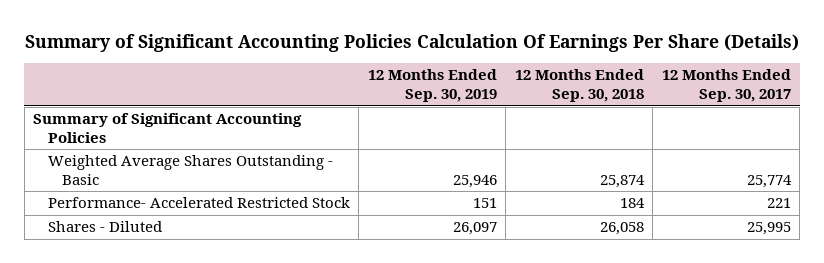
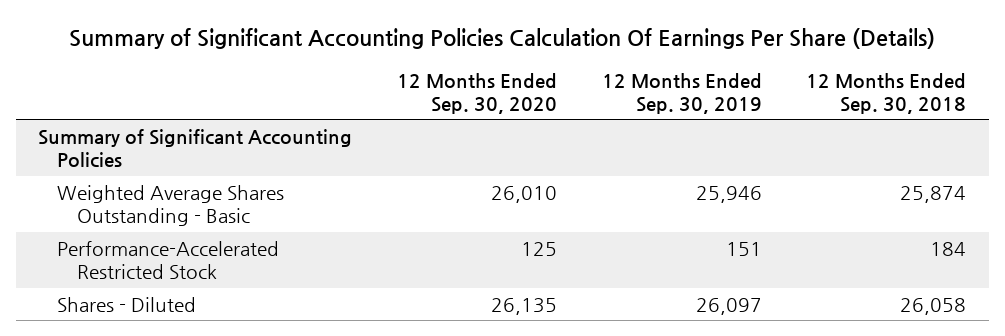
[661,69,791,103] 12 Months Ended Sep. 30, 2017 -> none
none -> [396,72,557,114] 12 Months Ended Sep. 30, 2020
[47,197,350,209] Performance- Accelerated Restricted Stock -> [57,240,280,280] Performance-Accelerated Restricted Stock

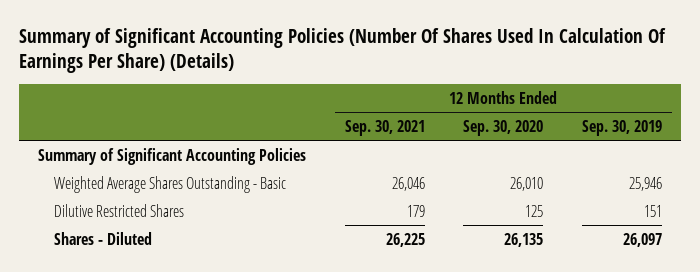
[69,28,936,50] Summary of Significant Accounting Policies Calculation Of Earnings Per Share (Details) -> [18,28,666,74] Summary of Significant Accounting Policies (Number Of Shares Used In Calculation Of Earnings Per Share) (Details)
[806,72,967,114] 12 Months Ended Sep. 30, 2018 -> none
none -> [344,119,425,136] Sep. 30, 2021
[57,240,280,280] Performance-Accelerated Restricted Stock -> [54,203,185,217] Dilutive Restricted Shares

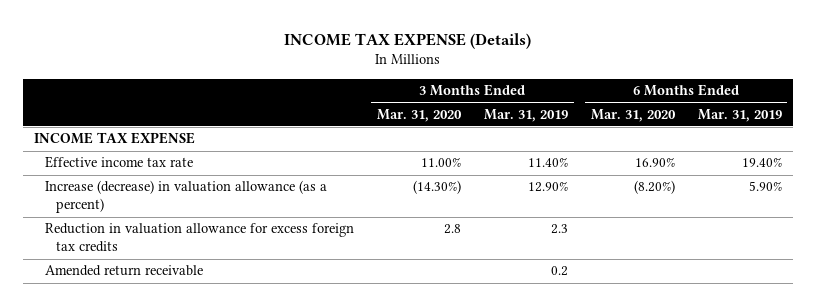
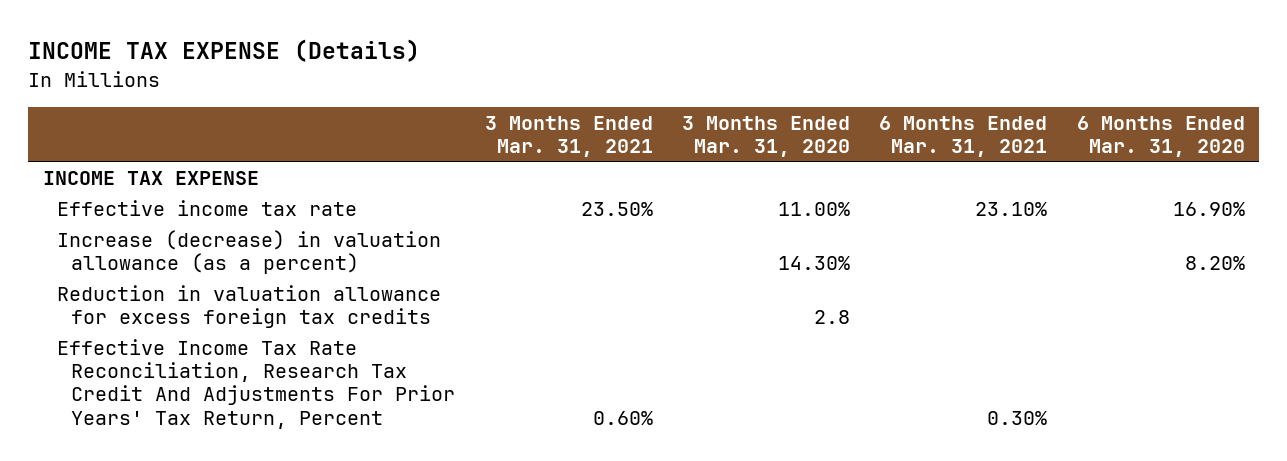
[483,108,568,122] Mar. 31, 2019 -> none
[697,108,782,122] Mar. 31, 2019 -> none
none -> [484,115,653,157] 3 Months Ended Mar. 31, 2021
none -> [879,115,1048,157] 6 Months Ended Mar. 31, 2021
[413,180,462,195] (14.30%) -> [778,256,851,271] 14.30%
[633,180,675,195] (8.20%) -> [1184,256,1245,271] 8.20%
[45,265,204,277] Amended return receivable -> none
none -> [57,338,456,429] Effective Income Tax Rate Reconciliation, Research Tax Credit And Adjustments For Prior Years' Tax Return, Percent

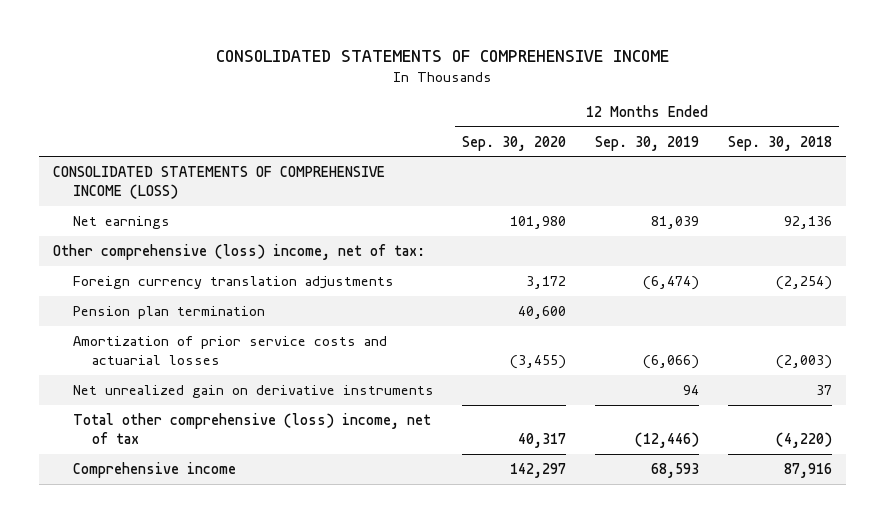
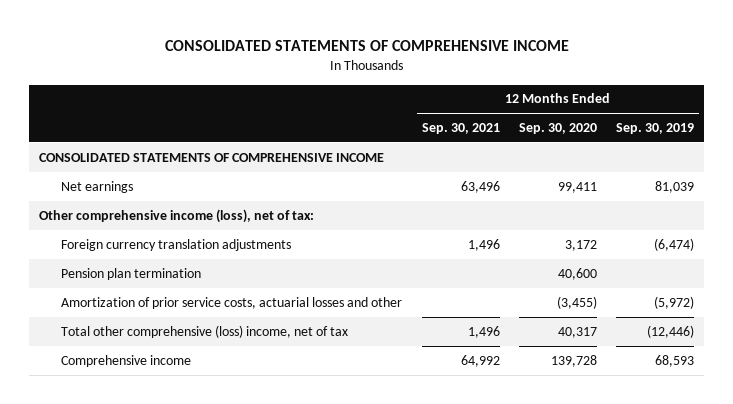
[727,135,832,151] Sep. 30, 2018 -> none
none -> [421,123,500,135] Sep. 30, 2021
[53,166,386,199] CONSOLIDATED STATEMENTS OF COMPREHENSIVE INCOME (LOSS) -> [39,152,385,162] CONSOLIDATED STATEMENTS OF COMPREHENSIVE INCOME
[510,216,567,230] 101,980 -> [557,181,597,193] 99,411
[53,244,426,261] Other comprehensive (loss) income, net of tax: -> [39,208,315,223] Other comprehensive income (loss), net of tax:
[72,385,434,399] Net unrealized gain on derivative instruments -> none
[72,336,387,365] Amortization of prior service costs and actuarial losses -> [61,296,403,309] Amortization of prior service costs, actuarial losses and other
[642,354,699,369] (6,066) -> [654,295,695,309] (5,972)
[510,463,567,479] 142,297 -> [550,354,597,367] 139,728

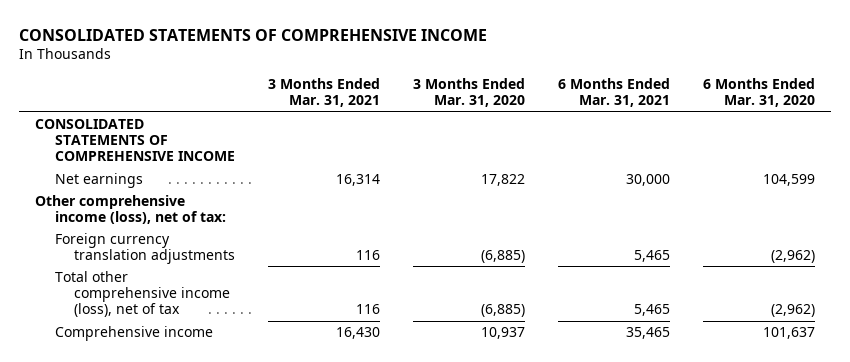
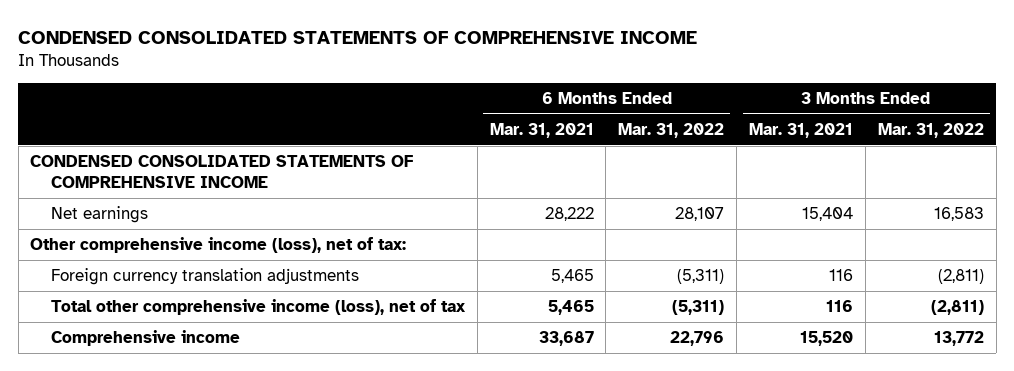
[18,28,487,41] CONSOLIDATED STATEMENTS OF COMPREHENSIVE INCOME -> [18,30,698,44] CONDENSED CONSOLIDATED STATEMENTS OF COMPREHENSIVE INCOME
[413,78,526,108] 3 Months Ended Mar. 31, 2020 -> none
[703,78,816,108] 6 Months Ended Mar. 31, 2020 -> none
none -> [618,122,725,138] Mar. 31, 2022
none -> [877,122,984,138] Mar. 31, 2022
[35,119,235,162] CONSOLIDATED STATEMENTS OF COMPREHENSIVE INCOME -> [30,155,414,188] CONDENSED CONSOLIDATED STATEMENTS OF COMPREHENSIVE INCOME
[336,174,381,187] 16,314 -> [802,207,854,222] 15,404
[626,174,671,187] 30,000 -> [544,207,594,222] 28,222
[336,327,381,340] 16,430 -> [800,331,854,347] 15,520
[626,327,671,340] 35,465 -> [538,331,594,347] 33,687

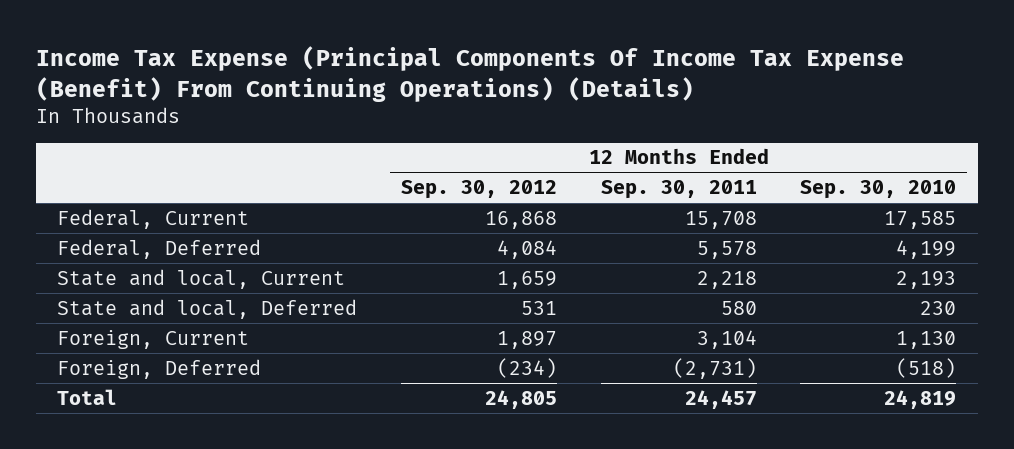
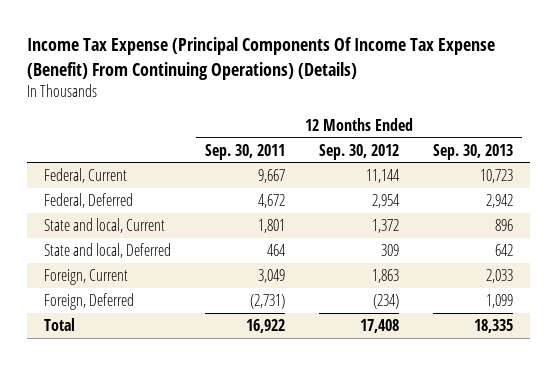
[800,180,957,200] Sep. 30, 2010 -> none
none -> [433,143,514,160] Sep. 30, 2013
[485,210,558,229] 16,868 -> [366,168,401,183] 11,144
[684,210,757,229] 15,708 -> [257,168,285,183] 9,667
[497,239,558,259] 4,084 -> [372,193,401,208] 2,954
[696,240,757,259] 5,578 -> [257,193,285,208] 4,672
[497,270,558,289] 1,659 -> [372,218,400,233] 1,372
[696,270,757,289] 2,218 -> [257,218,285,233] 1,801
[521,300,558,315] 531 -> [381,243,400,256] 309
[720,300,757,315] 580 -> [266,243,286,256] 464
[497,330,558,349] 1,897 -> [372,268,400,283] 1,863
[696,329,757,349] 3,104 -> [257,268,285,283] 3,049
[485,389,558,409] 24,805 -> [360,318,400,333] 17,408
[684,389,757,409] 24,457 -> [245,318,285,333] 16,922

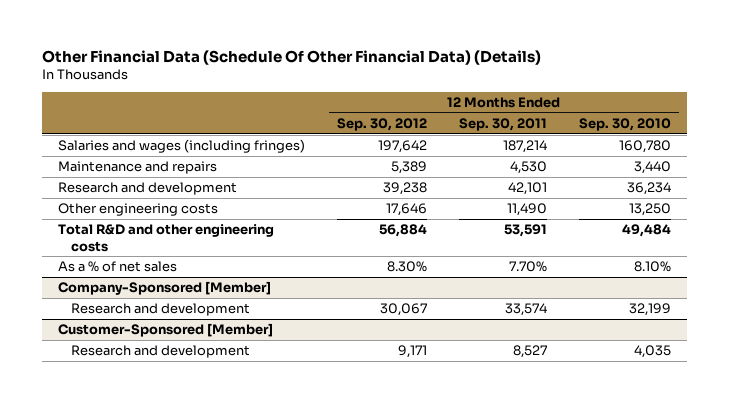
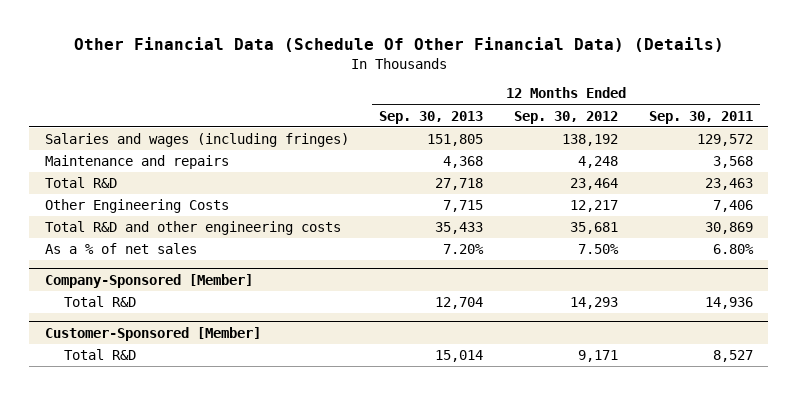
[578,118,671,132] Sep. 30, 2010 -> none
none -> [379,110,484,124] Sep. 30, 2013
[57,182,237,196] Research and development -> none
[377,140,427,154] 197,642 -> [562,134,619,147] 138,192
[502,140,547,154] 187,214 -> [696,134,753,147] 129,572
[390,161,427,175] 5,389 -> [578,156,619,169] 4,248
[509,161,547,175] 4,530 -> [712,156,753,169] 3,568
none -> [44,177,117,189] Total R&D
[57,203,218,217] Other engineering costs -> [44,199,229,214] Other Engineering Costs
[385,203,427,217] 17,646 -> [570,200,619,213] 12,217
[506,203,547,217] 11,490 -> [712,200,753,213] 7,406
[378,224,427,238] 56,884 -> [570,222,619,235] 35,681
[503,224,547,238] 53,591 -> [704,222,753,235] 30,869
[386,261,427,273] 8.30% -> [578,244,620,255] 7.50%
[508,261,547,273] 7.70% -> [712,244,754,255] 6.80%
[70,303,250,317] Research and development -> none
none -> [64,296,137,308] Total R&D
[70,345,250,359] Research and development -> [64,349,137,361] Total R&D

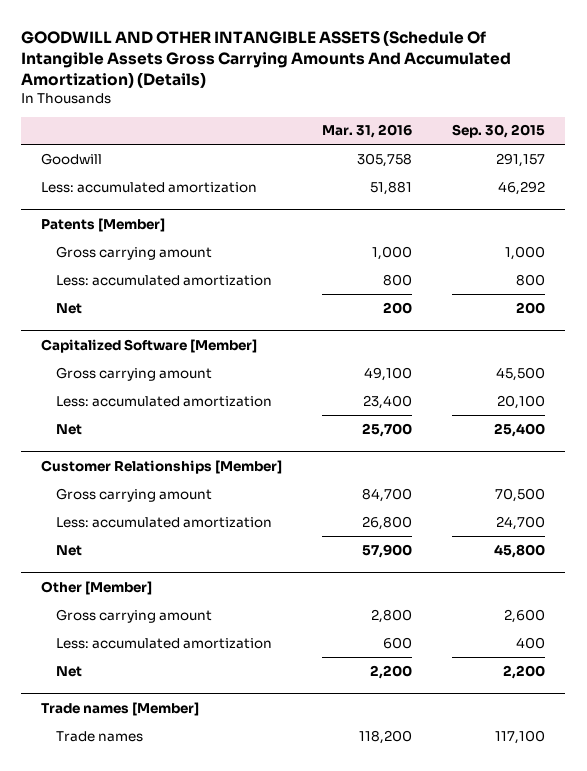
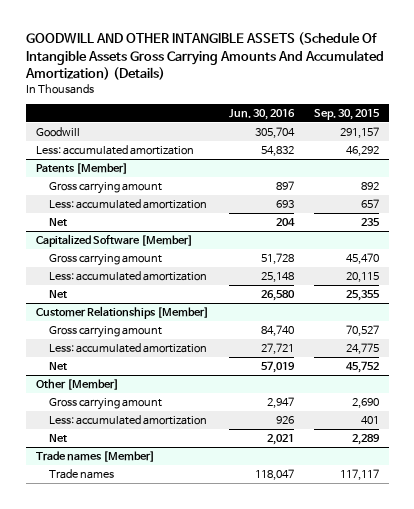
[322,124,413,139] Mar. 31, 2016 -> none
none -> [228,109,295,121] Jun. 30, 2016
[505,245,546,260] 1,000 -> [360,181,379,190] 892
[516,273,546,286] 800 -> [360,198,379,208] 657
[516,301,546,314] 200 -> [360,217,380,226] 235
[496,366,546,381] 45,500 -> [345,252,379,264] 45,470
[497,394,546,409] 20,100 -> [345,271,379,282] 20,115
[494,422,546,437] 25,400 -> [345,289,380,301] 25,355
[495,487,546,502] 70,500 -> [345,324,379,336] 70,527
[496,515,546,530] 24,700 -> [345,342,379,354] 24,775
[494,543,546,558] 45,800 -> [345,360,379,373] 45,752
[504,608,546,623] 2,600 -> [351,397,379,408] 2,690
[516,636,546,649] 400 -> [360,415,379,424] 401
[503,664,546,679] 2,200 -> [351,433,380,445] 2,289
[495,729,546,744] 117,100 -> [339,468,379,480] 117,117

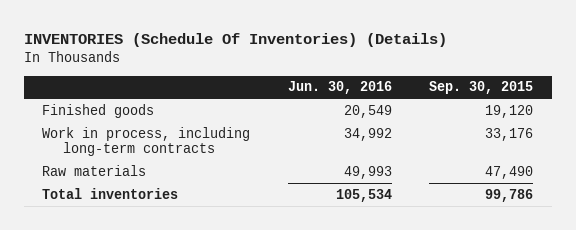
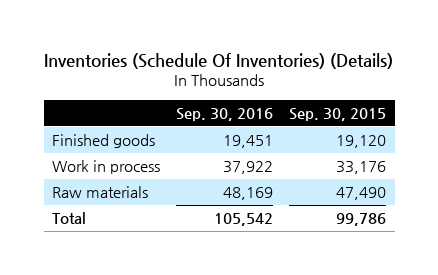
[23,33,447,48] INVENTORIES (Schedule Of Inventories) (Details) -> [44,52,394,69] Inventories (Schedule Of Inventories) (Details)
[287,81,392,95] Jun. 30, 2016 -> none
none -> [176,107,274,121] Sep. 30, 2016
[42,126,251,157] Work in process, including long-term contracts -> [51,160,160,175] Work in process
[42,187,179,199] Total inventories -> [51,212,86,225] Total

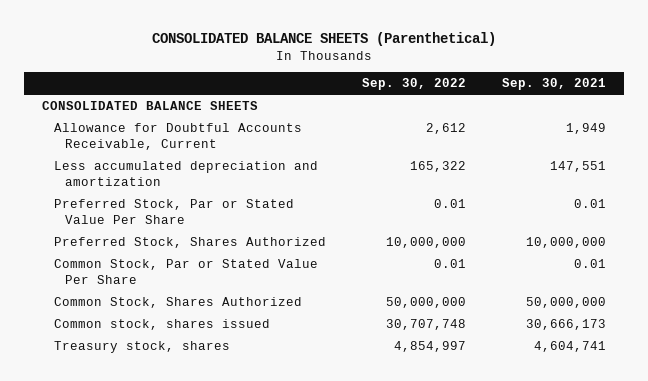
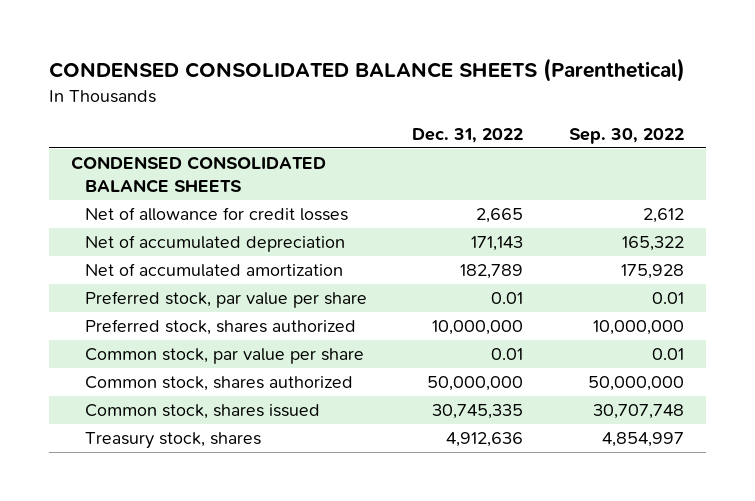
[152,31,497,46] CONSOLIDATED BALANCE SHEETS (Parenthetical) -> [48,58,685,83] CONDENSED CONSOLIDATED BALANCE SHEETS (Parenthetical)
[502,78,607,91] Sep. 30, 2021 -> none
none -> [412,128,524,144] Dec. 31, 2022
[42,101,259,111] CONSOLIDATED BALANCE SHEETS -> [71,156,327,194] CONDENSED CONSOLIDATED BALANCE SHEETS
[53,123,302,150] Allowance for Doubtful Accounts Receivable, Current -> [85,207,349,222] Net of allowance for credit losses
[53,161,318,186] Less accumulated depreciation and amortization -> [85,235,346,253] Net of accumulated depreciation
none -> [85,263,344,278] Net of accumulated amortization
[53,199,294,224] Preferred Stock, Par or Stated Value Per Share -> [85,291,368,309] Preferred stock, par value per share
[53,237,326,249] Preferred Stock, Shares Authorized -> [85,319,357,336] Preferred stock, shares authorized
[53,259,318,284] Common Stock, Par or Stated Value Per Share -> [85,348,365,365] Common stock, par value per share
[53,297,302,309] Common Stock, Shares Authorized -> [85,376,354,392] Common stock, shares authorized

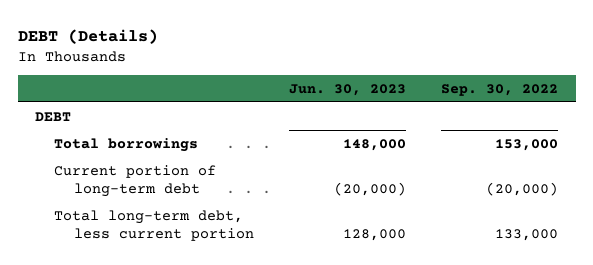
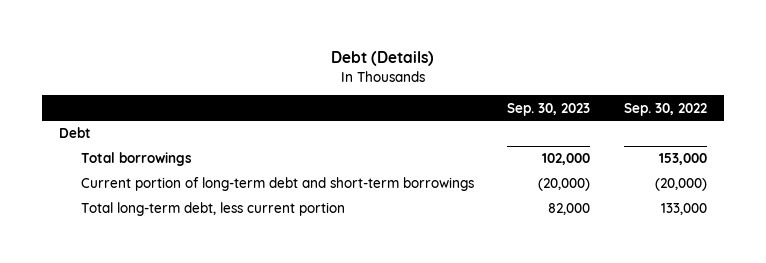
[17,28,158,44] DEBT (Details) -> [331,51,435,67] Debt (Details)
[289,83,407,96] Jun. 30, 2023 -> none
none -> [507,102,591,116] Sep. 30, 2023
[35,111,72,121] DEBT -> [59,127,92,139] Debt
[54,164,217,198] Current portion of long-term debt -> [80,177,474,192] Current portion of long-term debt and short-term borrowings

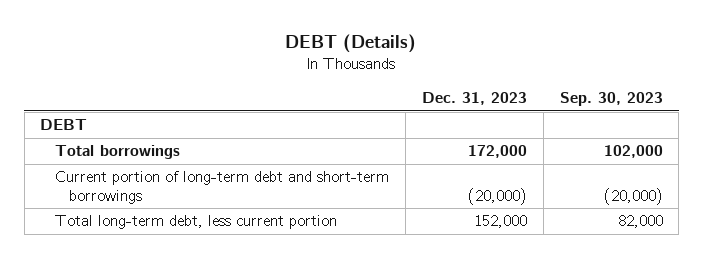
[331,51,435,67] Debt (Details) -> [285,34,417,54] DEBT (Details)
[624,102,708,116] Sep. 30, 2022 -> none
none -> [421,92,527,106] Dec. 31, 2023
[59,127,92,139] Debt -> [40,119,88,131] DEBT

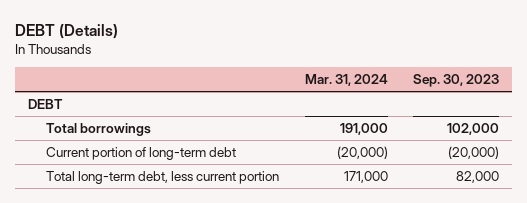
[421,92,527,106] Dec. 31, 2023 -> none
none -> [304,73,388,86] Mar. 31, 2024
[54,171,389,204] Current portion of long-term debt and short-term borrowings -> [46,147,237,161] Current portion of long-term debt

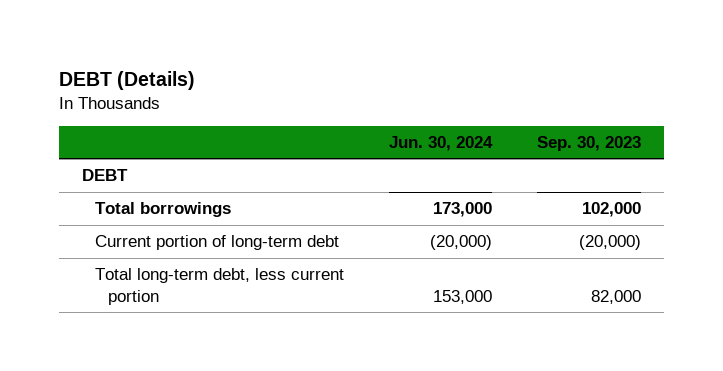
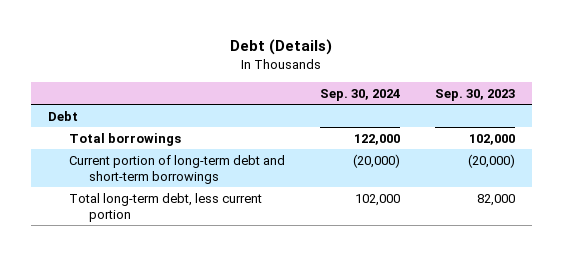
[59,70,196,90] DEBT (Details) -> [230,39,333,56] Debt (Details)
[389,135,494,151] Jun. 30, 2024 -> none
none -> [319,88,400,101] Sep. 30, 2024
[81,169,128,182] DEBT -> [48,110,79,121] Debt
[94,235,339,251] Current portion of long-term debt -> [68,154,285,184] Current portion of long-term debt and short-term borrowings

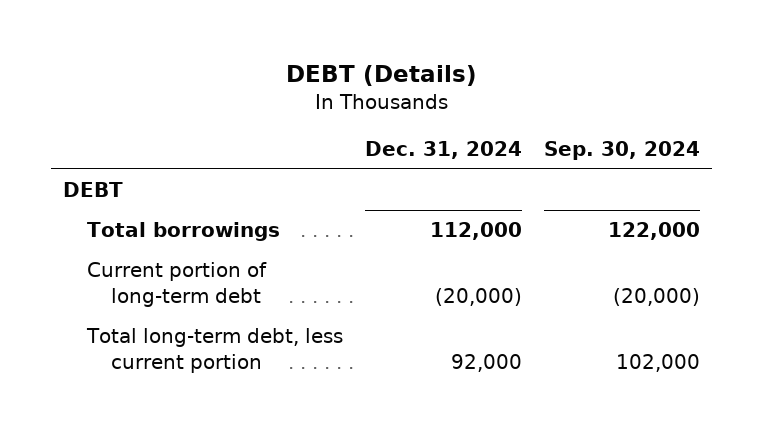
[230,39,333,56] Debt (Details) -> [285,65,477,87] DEBT (Details)
[434,88,515,101] Sep. 30, 2023 -> none
none -> [365,141,523,160] Dec. 31, 2024
[48,110,79,121] Debt -> [62,182,123,198] DEBT
[68,154,285,184] Current portion of long-term debt and short-term borrowings -> [86,262,267,307] Current portion of long-term debt

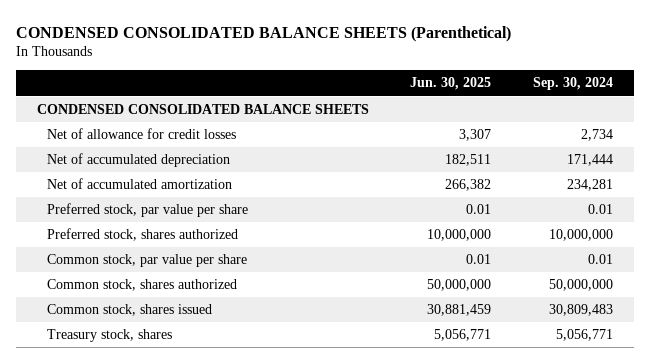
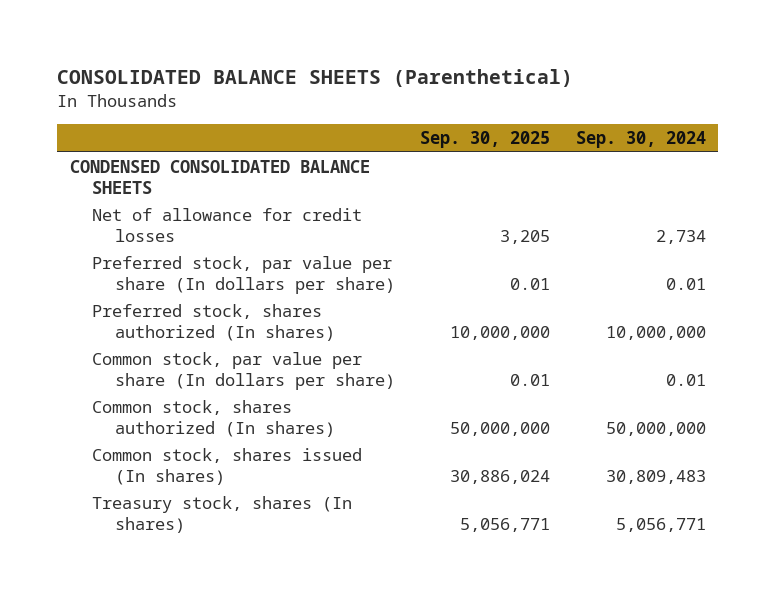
[15,25,511,42] CONDENSED CONSOLIDATED BALANCE SHEETS (Parenthetical) -> [56,68,573,87] CONSOLIDATED BALANCE SHEETS (Parenthetical)
[410,77,492,91] Jun. 30, 2025 -> none
none -> [420,130,551,148] Sep. 30, 2025
[47,153,231,168] Net of accumulated depreciation -> none
[47,178,233,190] Net of accumulated amortization -> none
[47,203,249,218] Preferred stock, par value per share -> [92,256,395,294] Preferred stock, par value per share (In dollars per share)
[47,228,239,242] Preferred stock, shares authorized -> [92,304,335,341] Preferred stock, shares authorized (In shares)
[47,254,248,268] Common stock, par value per share -> [92,352,395,390] Common stock, par value per share (In dollars per share)
[47,279,238,292] Common stock, shares authorized -> [92,400,335,437] Common stock, shares authorized (In shares)
[47,304,213,317] Common stock, shares issued -> [92,448,363,485] Common stock, shares issued (In shares)
[47,329,173,343] Treasury stock, shares -> [92,496,353,533] Treasury stock, shares (In shares)

